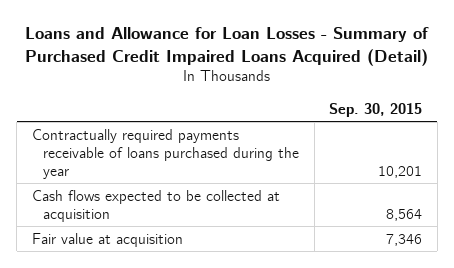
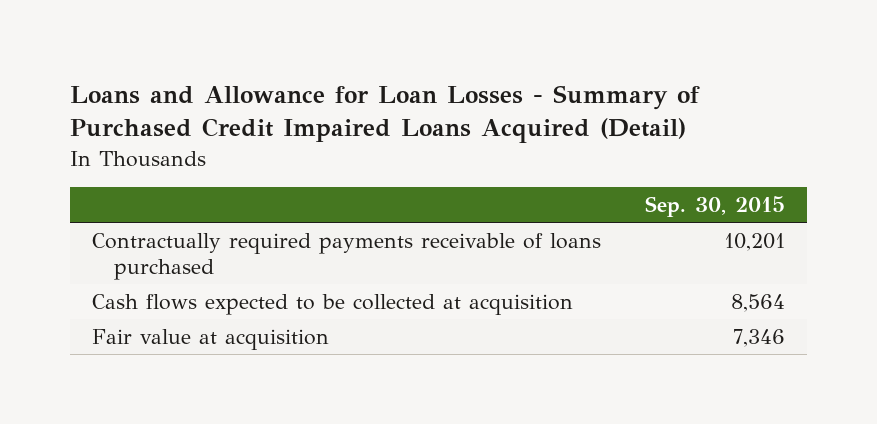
[31,128,300,179] Contractually required payments receivable of loans purchased during the year -> [91,232,601,281] Contractually required payments receivable of loans purchased

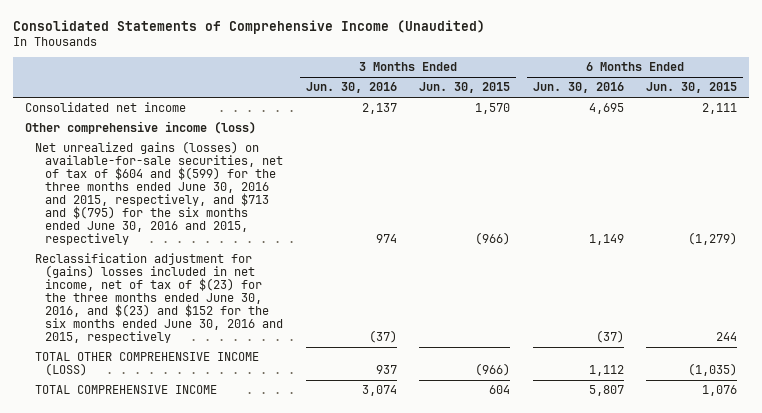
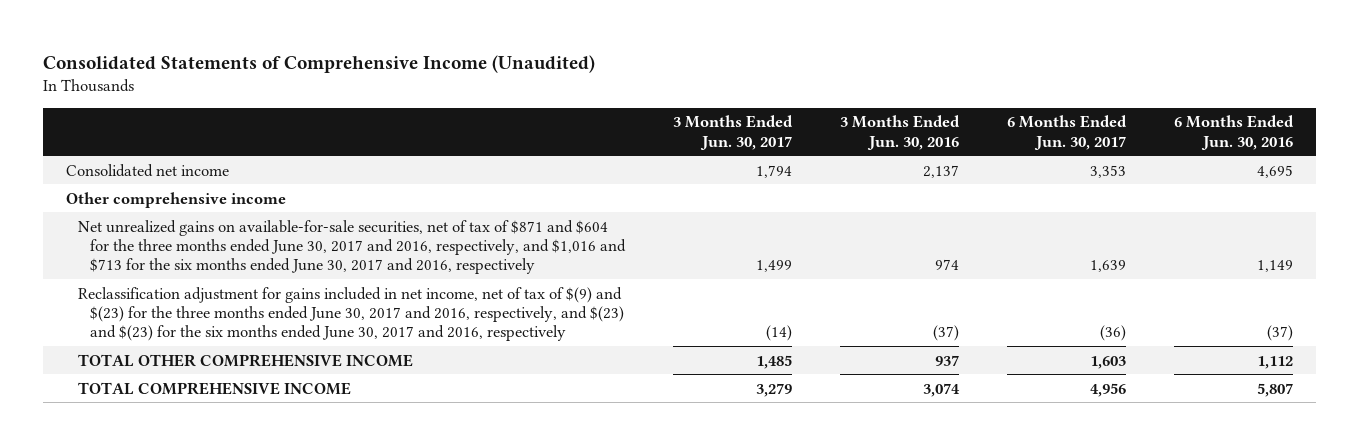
[419,82,511,94] Jun. 30, 2015 -> none
[646,82,738,94] Jun. 30, 2015 -> none
none -> [673,115,794,150] 3 Months Ended Jun. 30, 2017
none -> [1006,115,1127,150] 6 Months Ended Jun. 30, 2017
[24,121,256,135] Other comprehensive income (loss) -> [66,191,287,208] Other comprehensive income
[34,141,284,246] Net unrealized gains (losses) on available-for-sale securities, net of tax of $604 and $(599) for the three months ended June 30, 2016 and 2015, respectively, and $713 and $(795) for the six months ended June 30, 2016 and 2015, respectively -> [78,219,627,275] Net unrealized gains on available-for-sale securities, net of tax of $871 and $604 for the three months ended June 30, 2017 and 2016, respectively, and $1,016 and $713 for the six months ended June 30, 2017 and 2016, respectively
[34,253,284,344] Reclassification adjustment for (gains) losses included in net income, net of tax of $(23) for the three months ended June 30, 2016, and $(23) and $152 for the six months ended June 30, 2016 and 2015, respectively -> [78,286,625,342] Reclassification adjustment for gains included in net income, net of tax of $(9) and $(23) for the three months ended June 30, 2017 and 2016, respectively, and $(23) and $(23) for the six months ended June 30, 2017 and 2016, respectively
[34,352,259,377] TOTAL OTHER COMPREHENSIVE INCOME (LOSS) -> [78,353,414,367] TOTAL OTHER COMPREHENSIVE INCOME

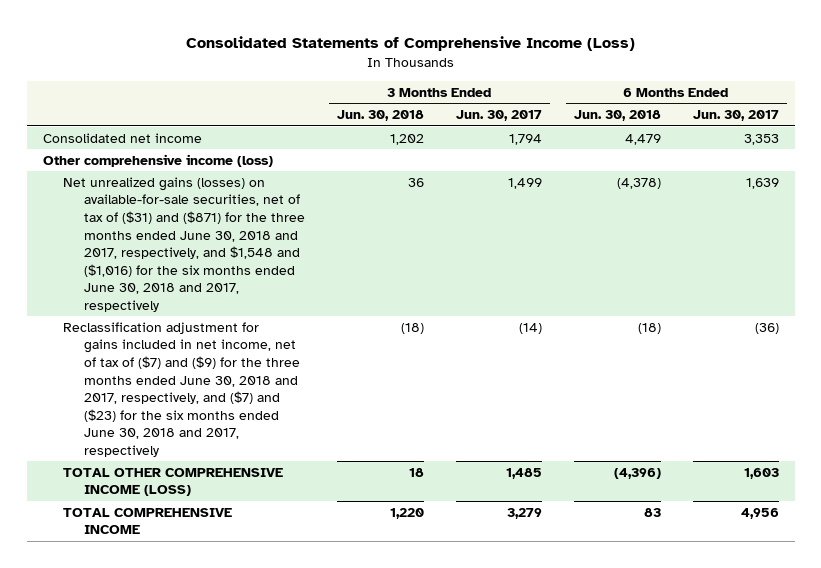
[42,54,595,73] Consolidated Statements of Comprehensive Income (Unaudited) -> [185,36,635,52] Consolidated Statements of Comprehensive Income (Loss)
[839,115,960,150] 3 Months Ended Jun. 30, 2016 -> none
[1173,115,1294,150] 6 Months Ended Jun. 30, 2016 -> none
none -> [336,110,424,122] Jun. 30, 2018
none -> [573,110,661,122] Jun. 30, 2018
[66,191,287,208] Other comprehensive income -> [42,153,273,167] Other comprehensive income (loss)
[78,219,627,275] Net unrealized gains on available-for-sale securities, net of tax of $871 and $604 for the three months ended June 30, 2017 and 2016, respectively, and $1,016 and $713 for the six months ended June 30, 2017 and 2016, respectively -> [63,176,306,312] Net unrealized gains (losses) on available-for-sale securities, net of tax of ($31) and ($871) for the three months ended June 30, 2018 and 2017, respectively, and $1,548 and ($1,016) for the six months ended June 30, 2018 and 2017, respectively
[78,286,625,342] Reclassification adjustment for gains included in net income, net of tax of $(9) and $(23) for the three months ended June 30, 2017 and 2016, respectively, and $(23) and $(23) for the six months ended June 30, 2017 and 2016, respectively -> [63,321,301,457] Reclassification adjustment for gains included in net income, net of tax of ($7) and ($9) for the three months ended June 30, 2018 and 2017, respectively, and ($7) and ($23) for the six months ended June 30, 2018 and 2017, respectively
[78,353,414,367] TOTAL OTHER COMPREHENSIVE INCOME -> [63,467,284,497] TOTAL OTHER COMPREHENSIVE INCOME (LOSS)

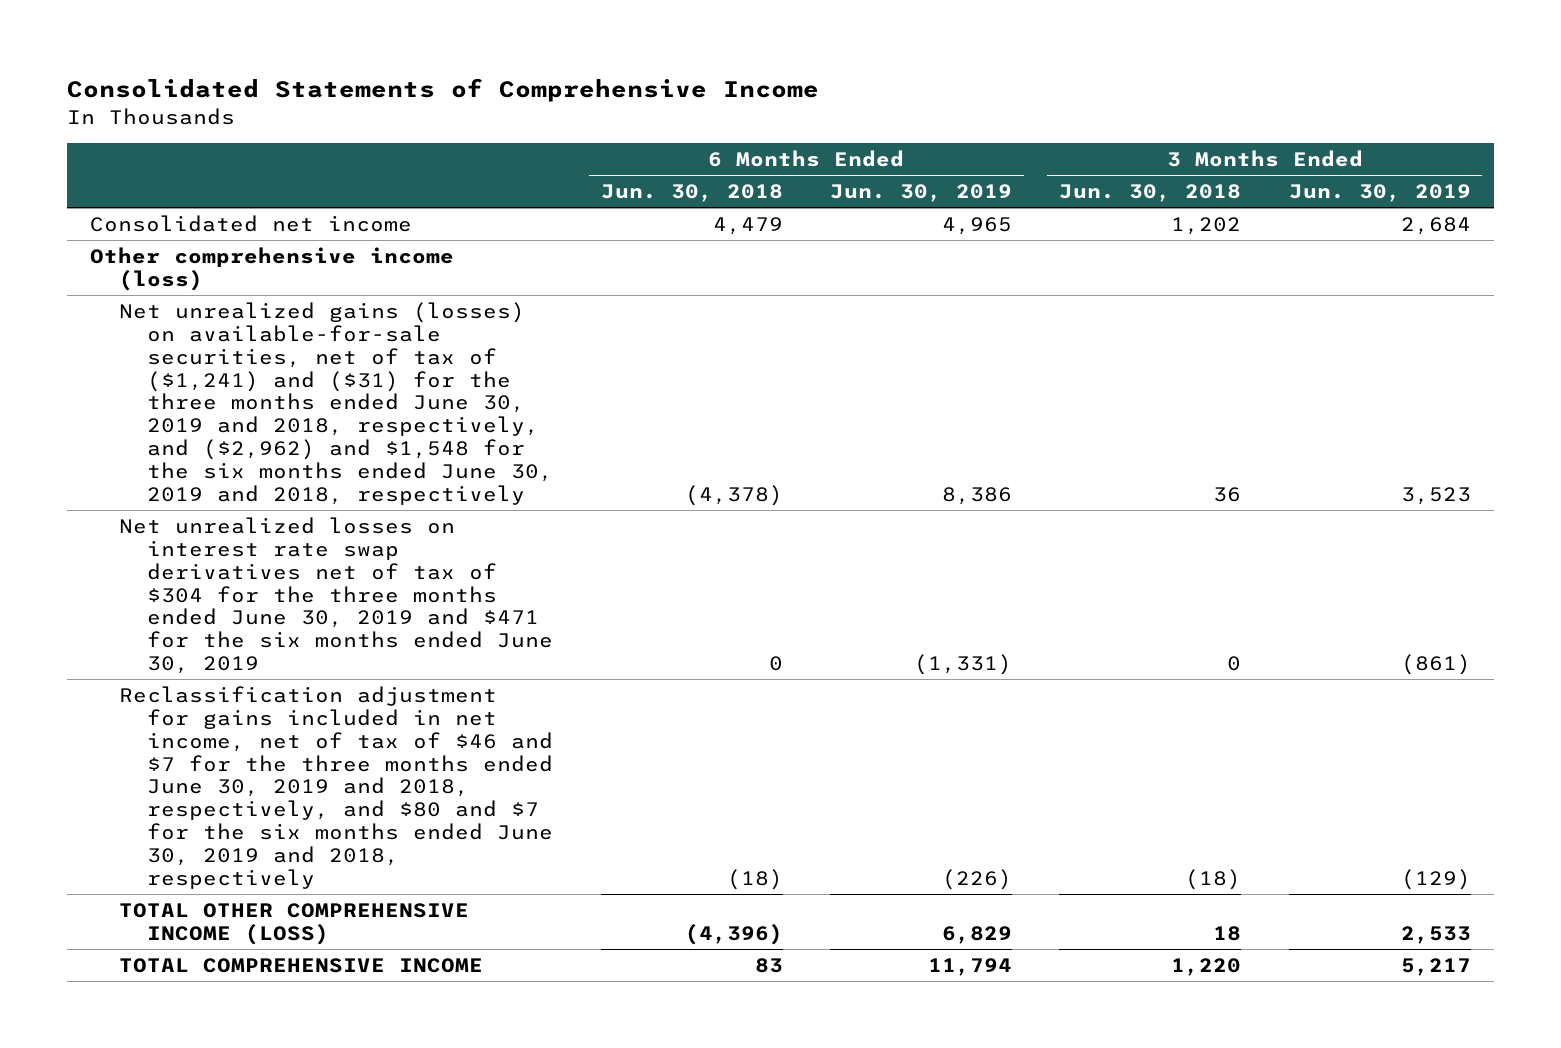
[185,36,635,52] Consolidated Statements of Comprehensive Income (Loss) -> [66,78,819,103] Consolidated Statements of Comprehensive Income
[455,110,542,122] Jun. 30, 2017 -> none
[692,110,779,122] Jun. 30, 2017 -> none
none -> [829,184,1012,203] Jun. 30, 2019
none -> [1288,184,1471,203] Jun. 30, 2019
[63,176,306,312] Net unrealized gains (losses) on available-for-sale securities, net of tax of ($31) and ($871) for the three months ended June 30, 2018 and 2017, respectively, and $1,548 and ($1,016) for the six months ended June 30, 2018 and 2017, respectively -> [118,301,554,505] Net unrealized gains (losses) on available-for-sale securities, net of tax of ($1,241) and ($31) for the three months ended June 30, 2019 and 2018, respectively, and ($2,962) and $1,548 for the six months ended June 30, 2019 and 2018, respectively
none -> [118,516,554,675] Net unrealized losses on interest rate swap derivatives net of tax of $304 for the three months ended June 30, 2019 and $471 for the six months ended June 30, 2019
[63,321,301,457] Reclassification adjustment for gains included in net income, net of tax of ($7) and ($9) for the three months ended June 30, 2018 and 2017, respectively, and ($7) and ($23) for the six months ended June 30, 2018 and 2017, respectively -> [118,685,554,889] Reclassification adjustment for gains included in net income, net of tax of $46 and $7 for the three months ended June 30, 2019 and 2018, respectively, and $80 and $7 for the six months ended June 30, 2019 and 2018, respectively

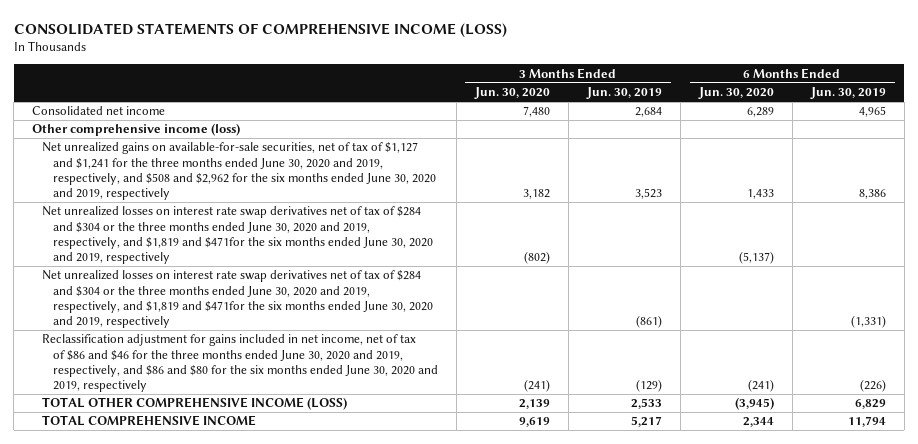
[66,78,819,103] Consolidated Statements of Comprehensive Income -> [13,22,507,38] CONSOLIDATED STATEMENTS OF COMPREHENSIVE INCOME (LOSS)
[600,184,783,203] Jun. 30, 2018 -> none
[1059,184,1242,203] Jun. 30, 2018 -> none
none -> [473,87,550,100] Jun. 30, 2020
none -> [697,87,774,100] Jun. 30, 2020
[118,301,554,505] Net unrealized gains (losses) on available-for-sale securities, net of tax of ($1,241) and ($31) for the three months ended June 30, 2019 and 2018, respectively, and ($2,962) and $1,548 for the six months ended June 30, 2019 and 2018, respectively -> [42,142,436,201] Net unrealized gains on available-for-sale securities, net of tax of $1,127 and $1,241 for the three months ended June 30, 2020 and 2019, respectively, and $508 and $2,962 for the six months ended June 30, 2020 and 2019, respectively
none -> [42,206,433,265] Net unrealized losses on interest rate swap derivatives net of tax of $284 and $304 or the three months ended June 30, 2020 and 2019, respectively, and $1,819 and $471for the six months ended June 30, 2020 and 2019, respectively
[118,516,554,675] Net unrealized losses on interest rate swap derivatives net of tax of $304 for the three months ended June 30, 2019 and $471 for the six months ended June 30, 2019 -> [42,270,433,329] Net unrealized losses on interest rate swap derivatives net of tax of $284 and $304 or the three months ended June 30, 2020 and 2019, respectively, and $1,819 and $471for the six months ended June 30, 2020 and 2019, respectively
[118,685,554,889] Reclassification adjustment for gains included in net income, net of tax of $46 and $7 for the three months ended June 30, 2019 and 2018, respectively, and $80 and $7 for the six months ended June 30, 2019 and 2018, respectively -> [42,334,438,393] Reclassification adjustment for gains included in net income, net of tax of $86 and $46 for the three months ended June 30, 2020 and 2019, respectively, and $86 and $80 for the six months ended June 30, 2020 and 2019, respectively

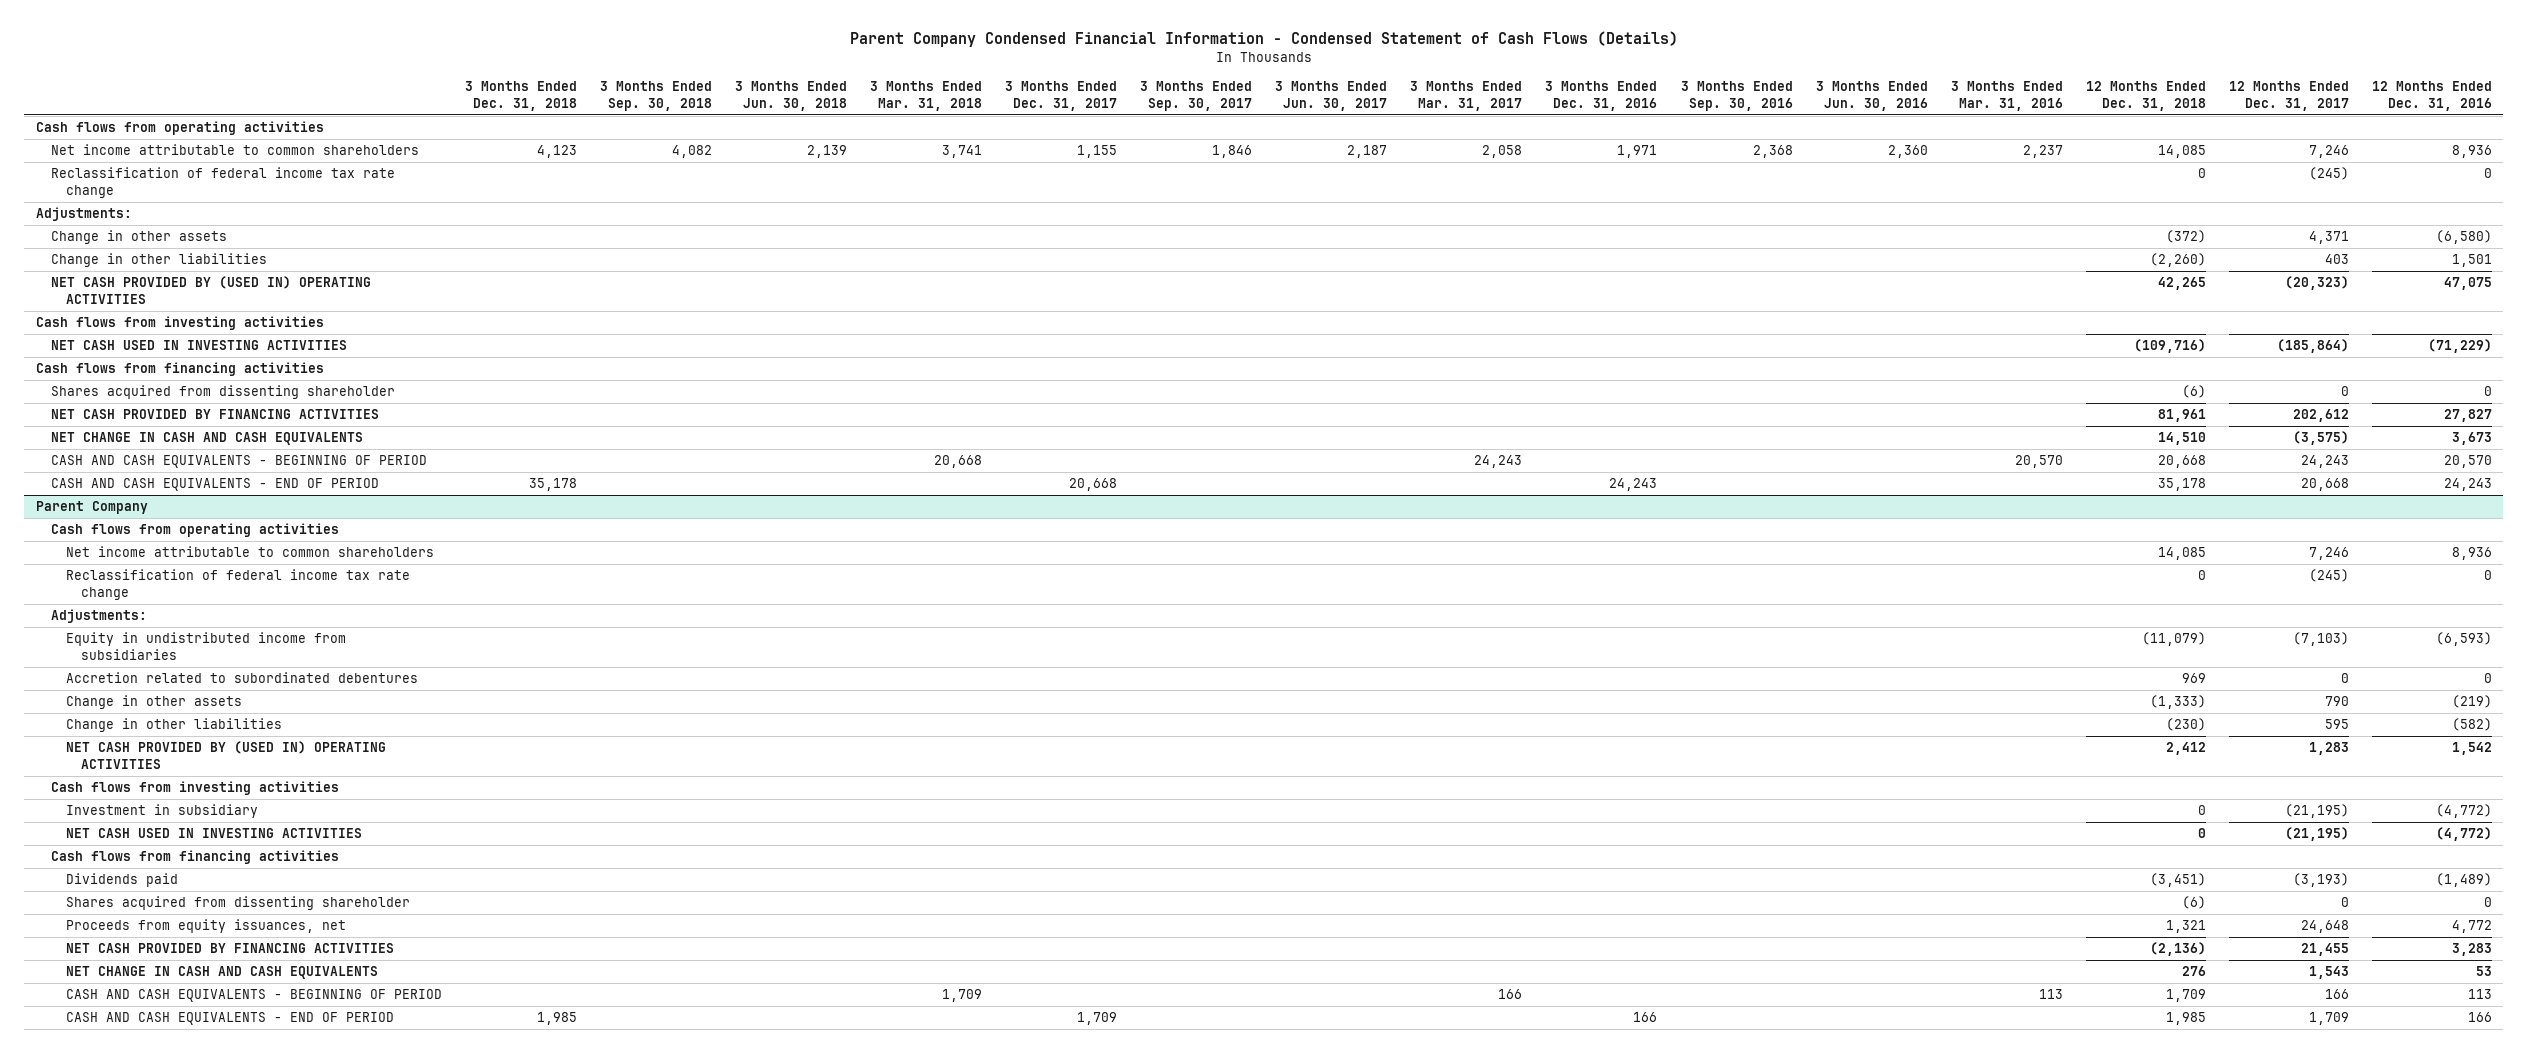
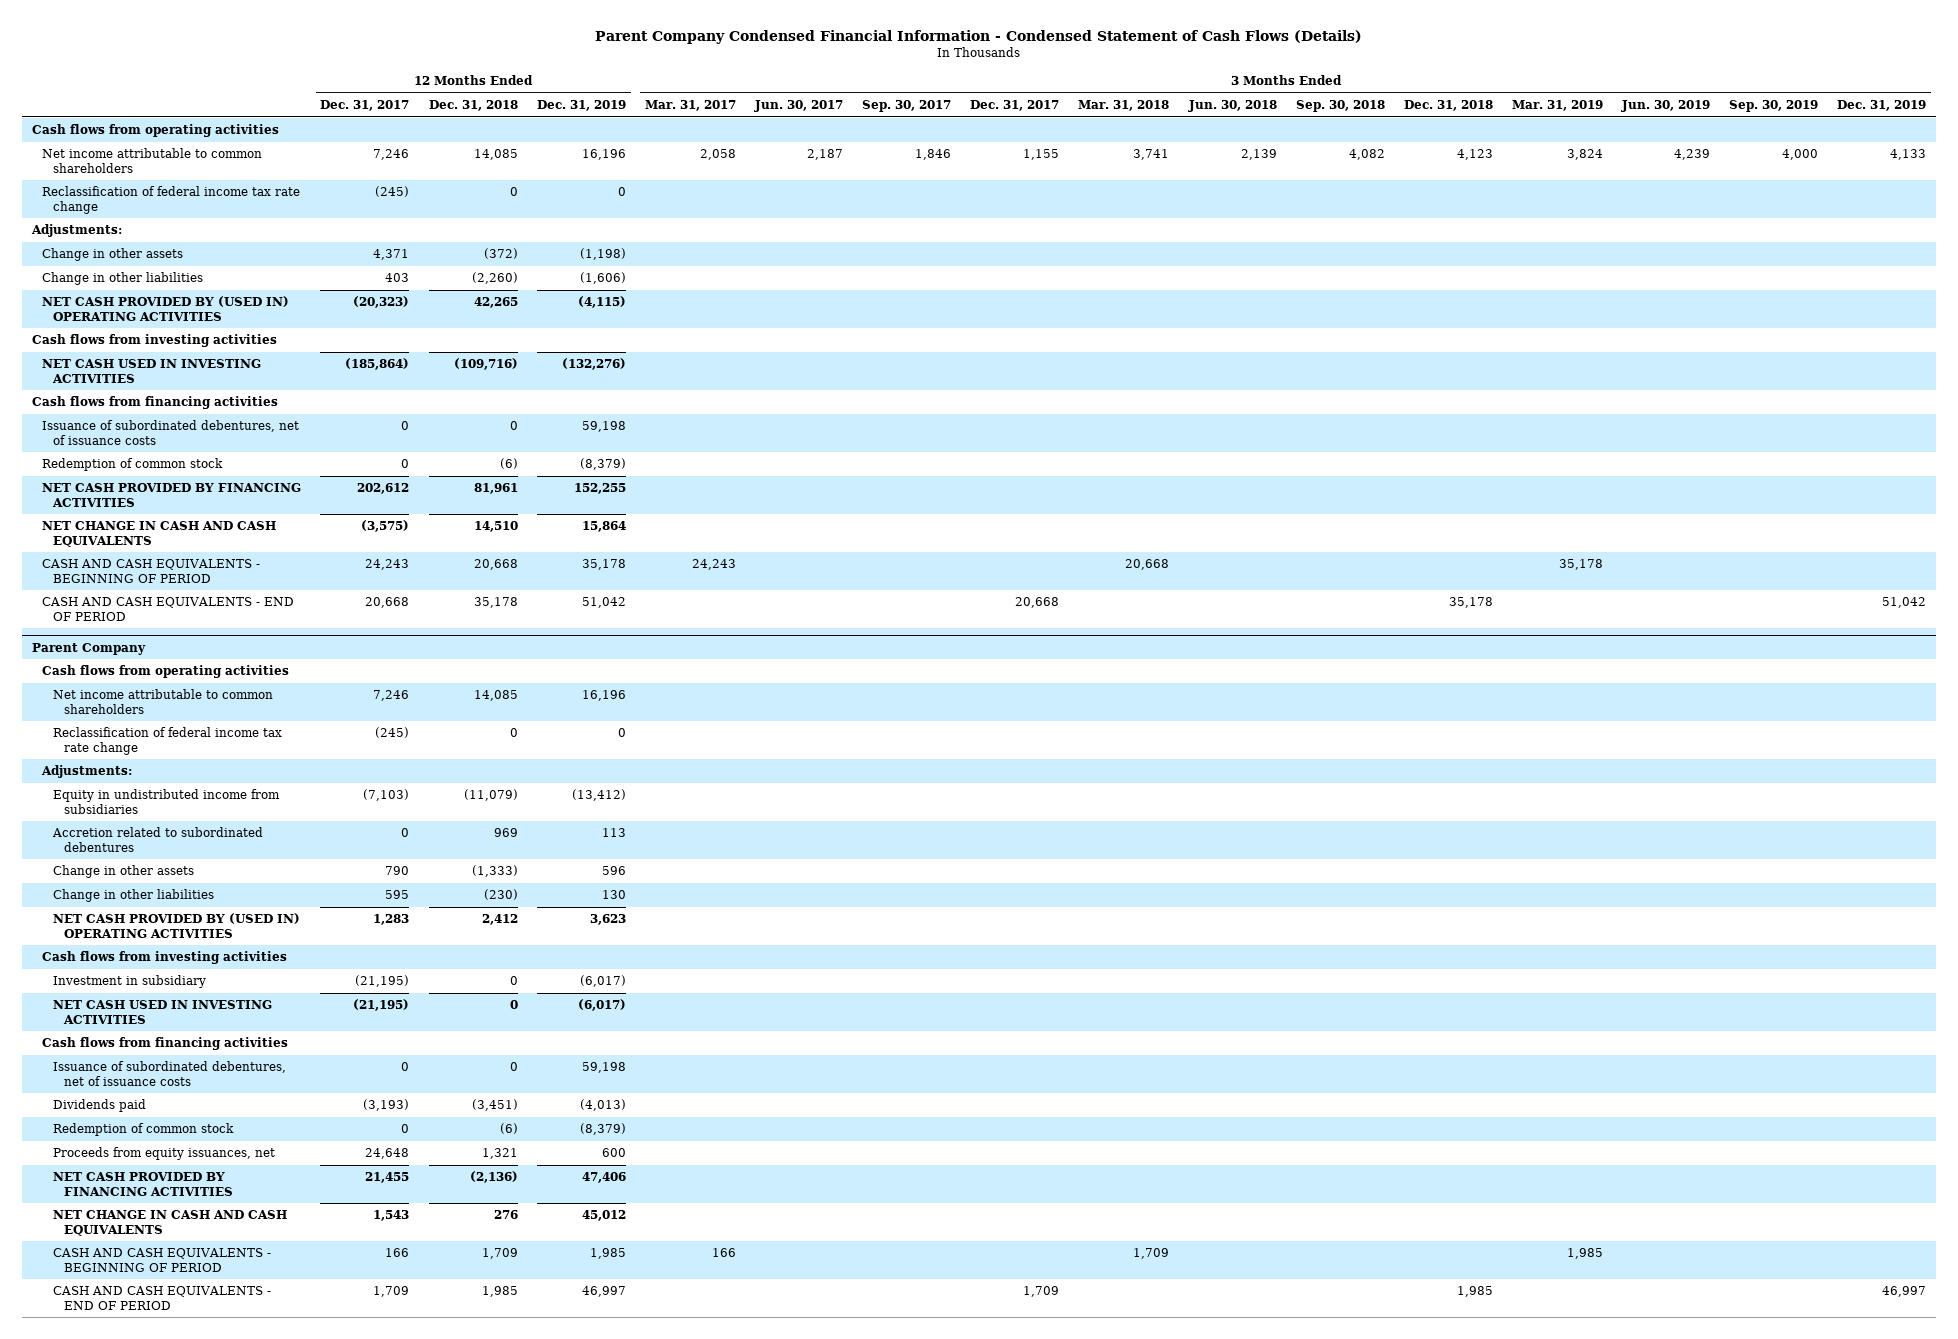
[1545,81,1658,112] 3 Months Ended Dec. 31, 2016 -> none
[1680,81,1793,112] 3 Months Ended Sep. 30, 2016 -> none
[1815,81,1928,112] 3 Months Ended Jun. 30, 2016 -> none
[1950,81,2063,112] 3 Months Ended Mar. 31, 2016 -> none
[2371,81,2492,112] 12 Months Ended Dec. 31, 2016 -> none
none -> [536,100,626,112] Dec. 31, 2019
none -> [1511,100,1603,112] Mar. 31, 2019
none -> [1621,100,1711,113] Jun. 30, 2019
none -> [1729,100,1819,113] Sep. 30, 2019
none -> [1837,100,1927,112] Dec. 31, 2019
none -> [42,420,300,445] Issuance of subordinated debentures, net of issuance costs
[50,385,395,400] Shares acquired from dissenting shareholder -> [42,458,224,472] Redemption of common stock
none -> [52,1061,286,1086] Issuance of subordinated debentures, net of issuance costs
[66,896,411,911] Shares acquired from dissenting shareholder -> [52,1123,234,1137] Redemption of common stock

